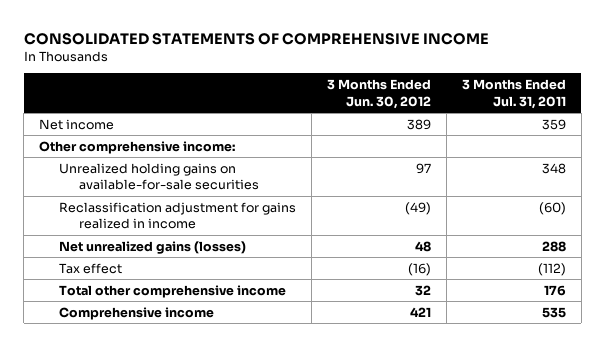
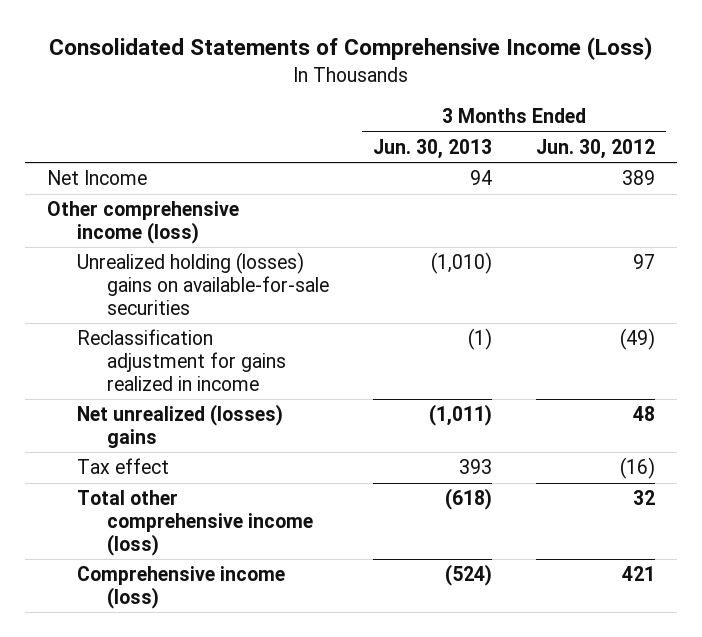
[23,32,489,45] CONSOLIDATED STATEMENTS OF COMPREHENSIVE INCOME -> [48,37,652,61] Consolidated Statements of Comprehensive Income (Loss)
[461,79,566,109] 3 Months Ended Jul. 31, 2011 -> none
none -> [373,138,493,159] Jun. 30, 2013
[39,118,115,130] Net income -> [46,170,147,186] Net Income
[39,140,236,154] Other comprehensive income: -> [46,201,239,245] Other comprehensive income (loss)
[59,162,260,191] Unrealized holding gains on available-for-sale securities -> [77,252,330,316] Unrealized holding (losses) gains on available-for-sale securities
[59,240,247,254] Net unrealized gains (losses) -> [77,404,284,449] Net unrealized (losses) gains
[59,284,287,298] Total other comprehensive income -> [77,490,314,557] Total other comprehensive income (loss)
[59,306,215,320] Comprehensive income -> [77,566,286,610] Comprehensive income (loss)

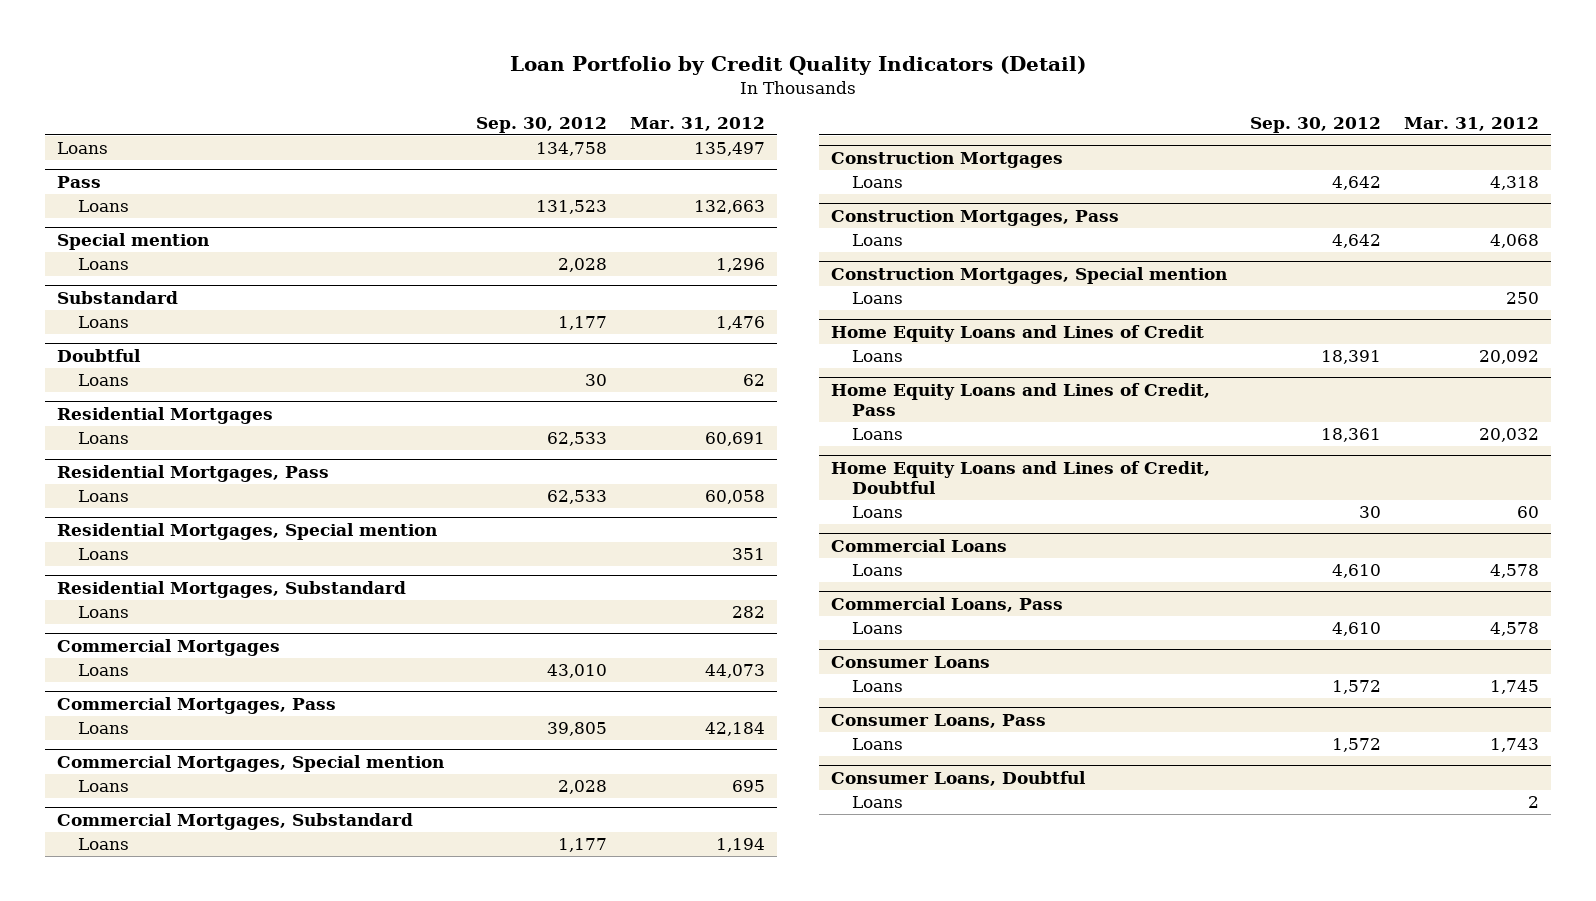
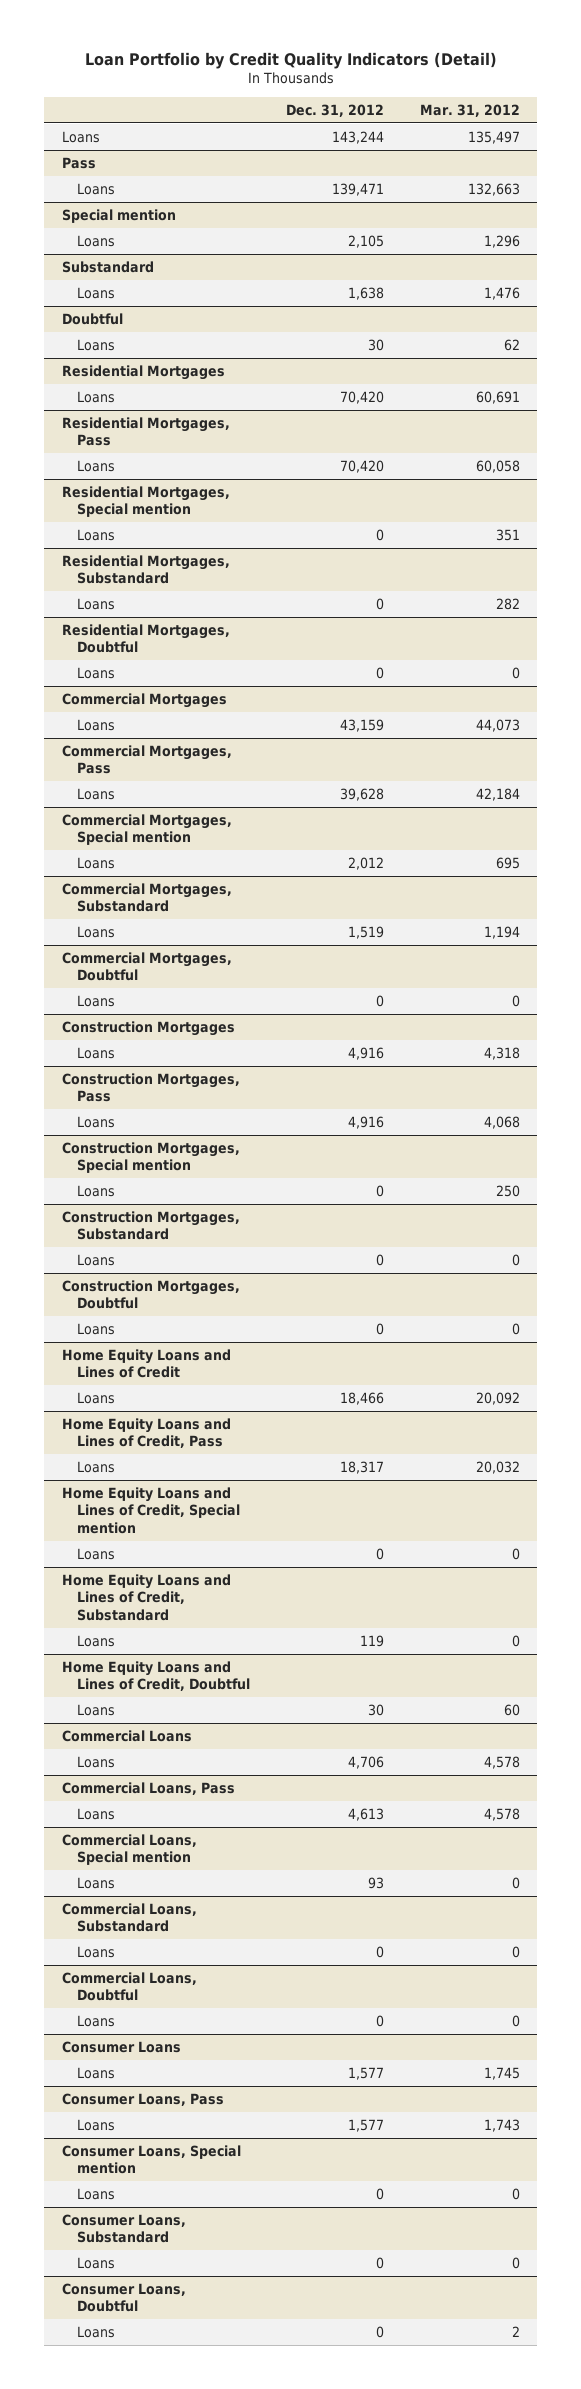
[476,116,608,133] Sep. 30, 2012 -> none
none -> [285,104,384,118] Dec. 31, 2012
none -> [61,623,230,654] Residential Mortgages, Doubtful
none -> [77,666,116,679] Loans
none -> [61,951,232,982] Commercial Mortgages, Doubtful
none -> [77,994,116,1007] Loans
none -> [61,1210,240,1241] Construction Mortgages, Substandard
none -> [77,1253,116,1266] Loans
none -> [61,1279,240,1310] Construction Mortgages, Doubtful
none -> [77,1322,116,1335] Loans
none -> [61,1486,241,1534] Home Equity Loans and Lines of Credit, Special mention
none -> [77,1547,116,1560] Loans
none -> [61,1573,231,1621] Home Equity Loans and Lines of Credit, Substandard
none -> [77,1634,116,1647] Loans
none -> [61,1833,197,1866] Commercial Loans, Special mention
none -> [77,1876,116,1889] Loans
none -> [61,1902,197,1933] Commercial Loans, Substandard
none -> [77,1945,116,1958] Loans
none -> [61,1971,197,2002] Commercial Loans, Doubtful
none -> [77,2014,116,2027] Loans
none -> [61,2144,241,2175] Consumer Loans, Special mention
none -> [77,2187,116,2200] Loans
none -> [61,2213,186,2244] Consumer Loans, Substandard
none -> [77,2256,116,2269] Loans

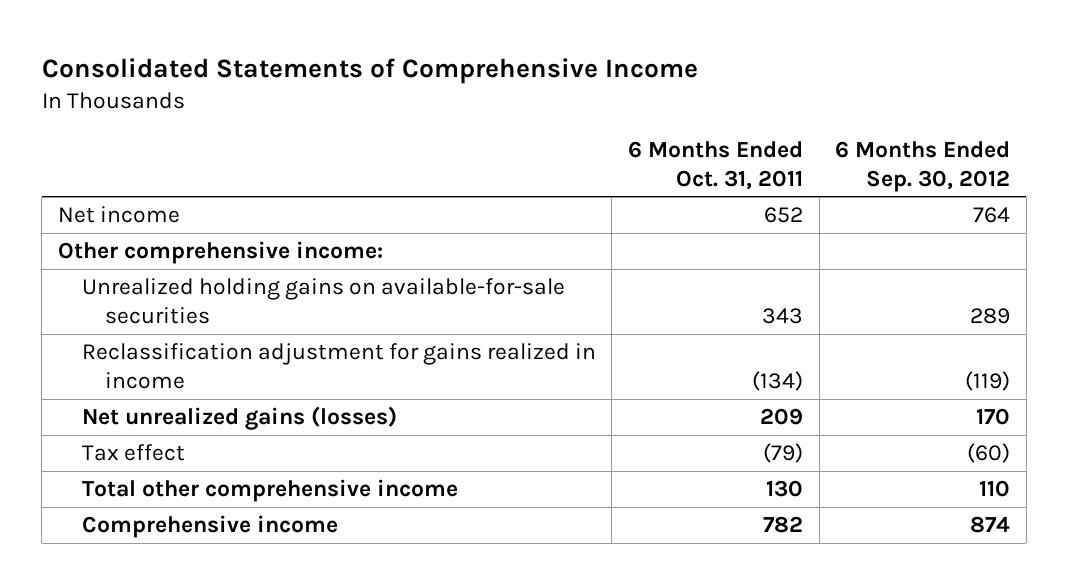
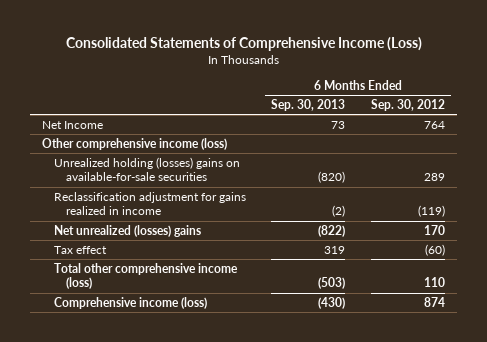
[41,58,698,85] Consolidated Statements of Comprehensive Income -> [65,36,422,51] Consolidated Statements of Comprehensive Income (Loss)
[627,140,803,190] 6 Months Ended Oct. 31, 2011 -> none
none -> [271,98,346,111] Sep. 30, 2013
[57,206,180,224] Net income -> [42,120,104,129] Net Income
[57,241,383,265] Other comprehensive income: -> [42,137,228,150] Other comprehensive income (loss)
[81,278,565,325] Unrealized holding gains on available-for-sale securities -> [53,156,240,182] Unrealized holding (losses) gains on available-for-sale securities
[81,406,397,431] Net unrealized gains (losses) -> [53,224,201,237] Net unrealized (losses) gains
[81,479,458,503] Total other comprehensive income -> [53,262,238,290] Total other comprehensive income (loss)
[81,515,338,539] Comprehensive income -> [53,296,207,309] Comprehensive income (loss)

